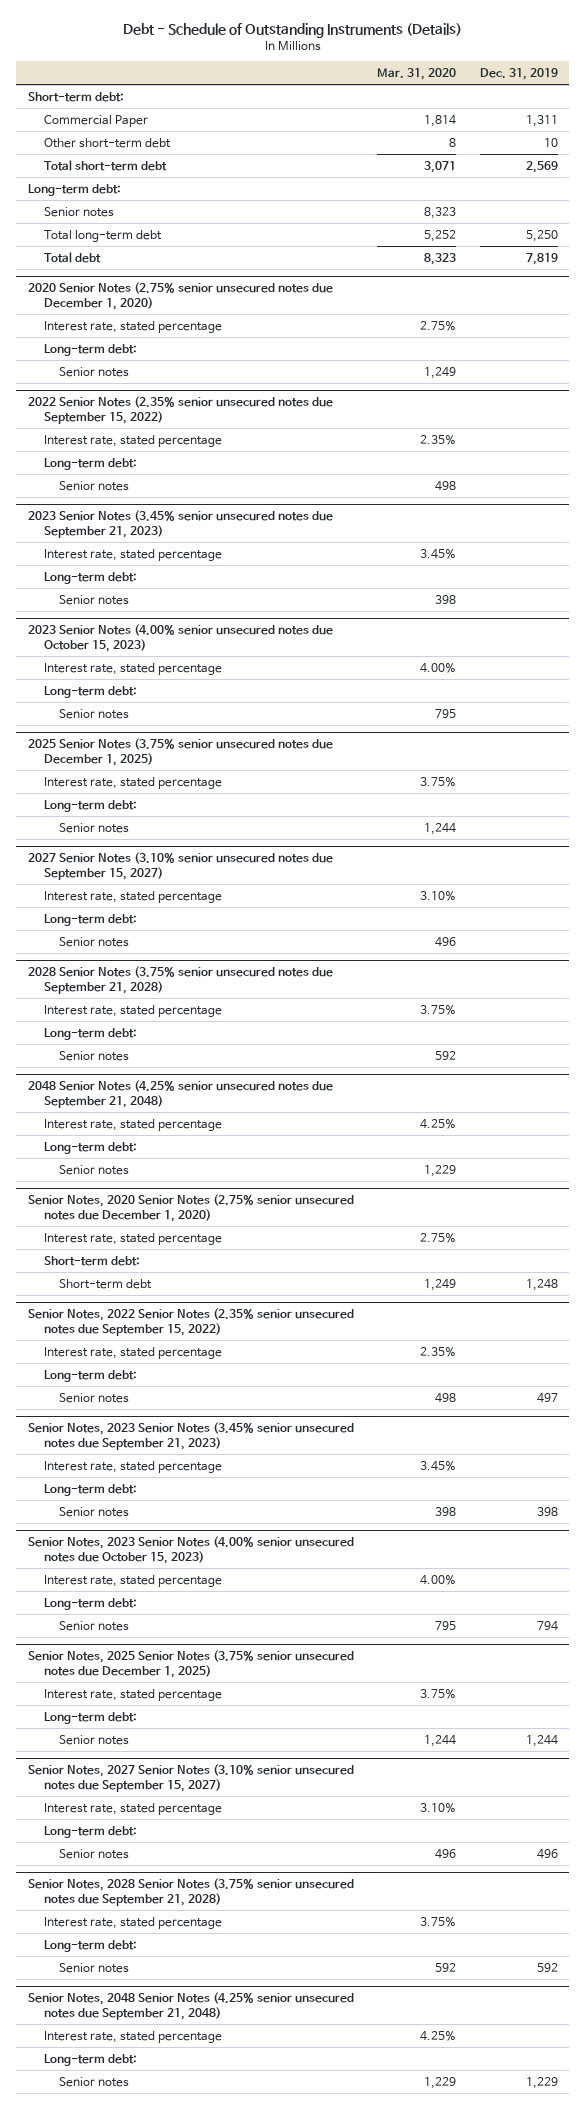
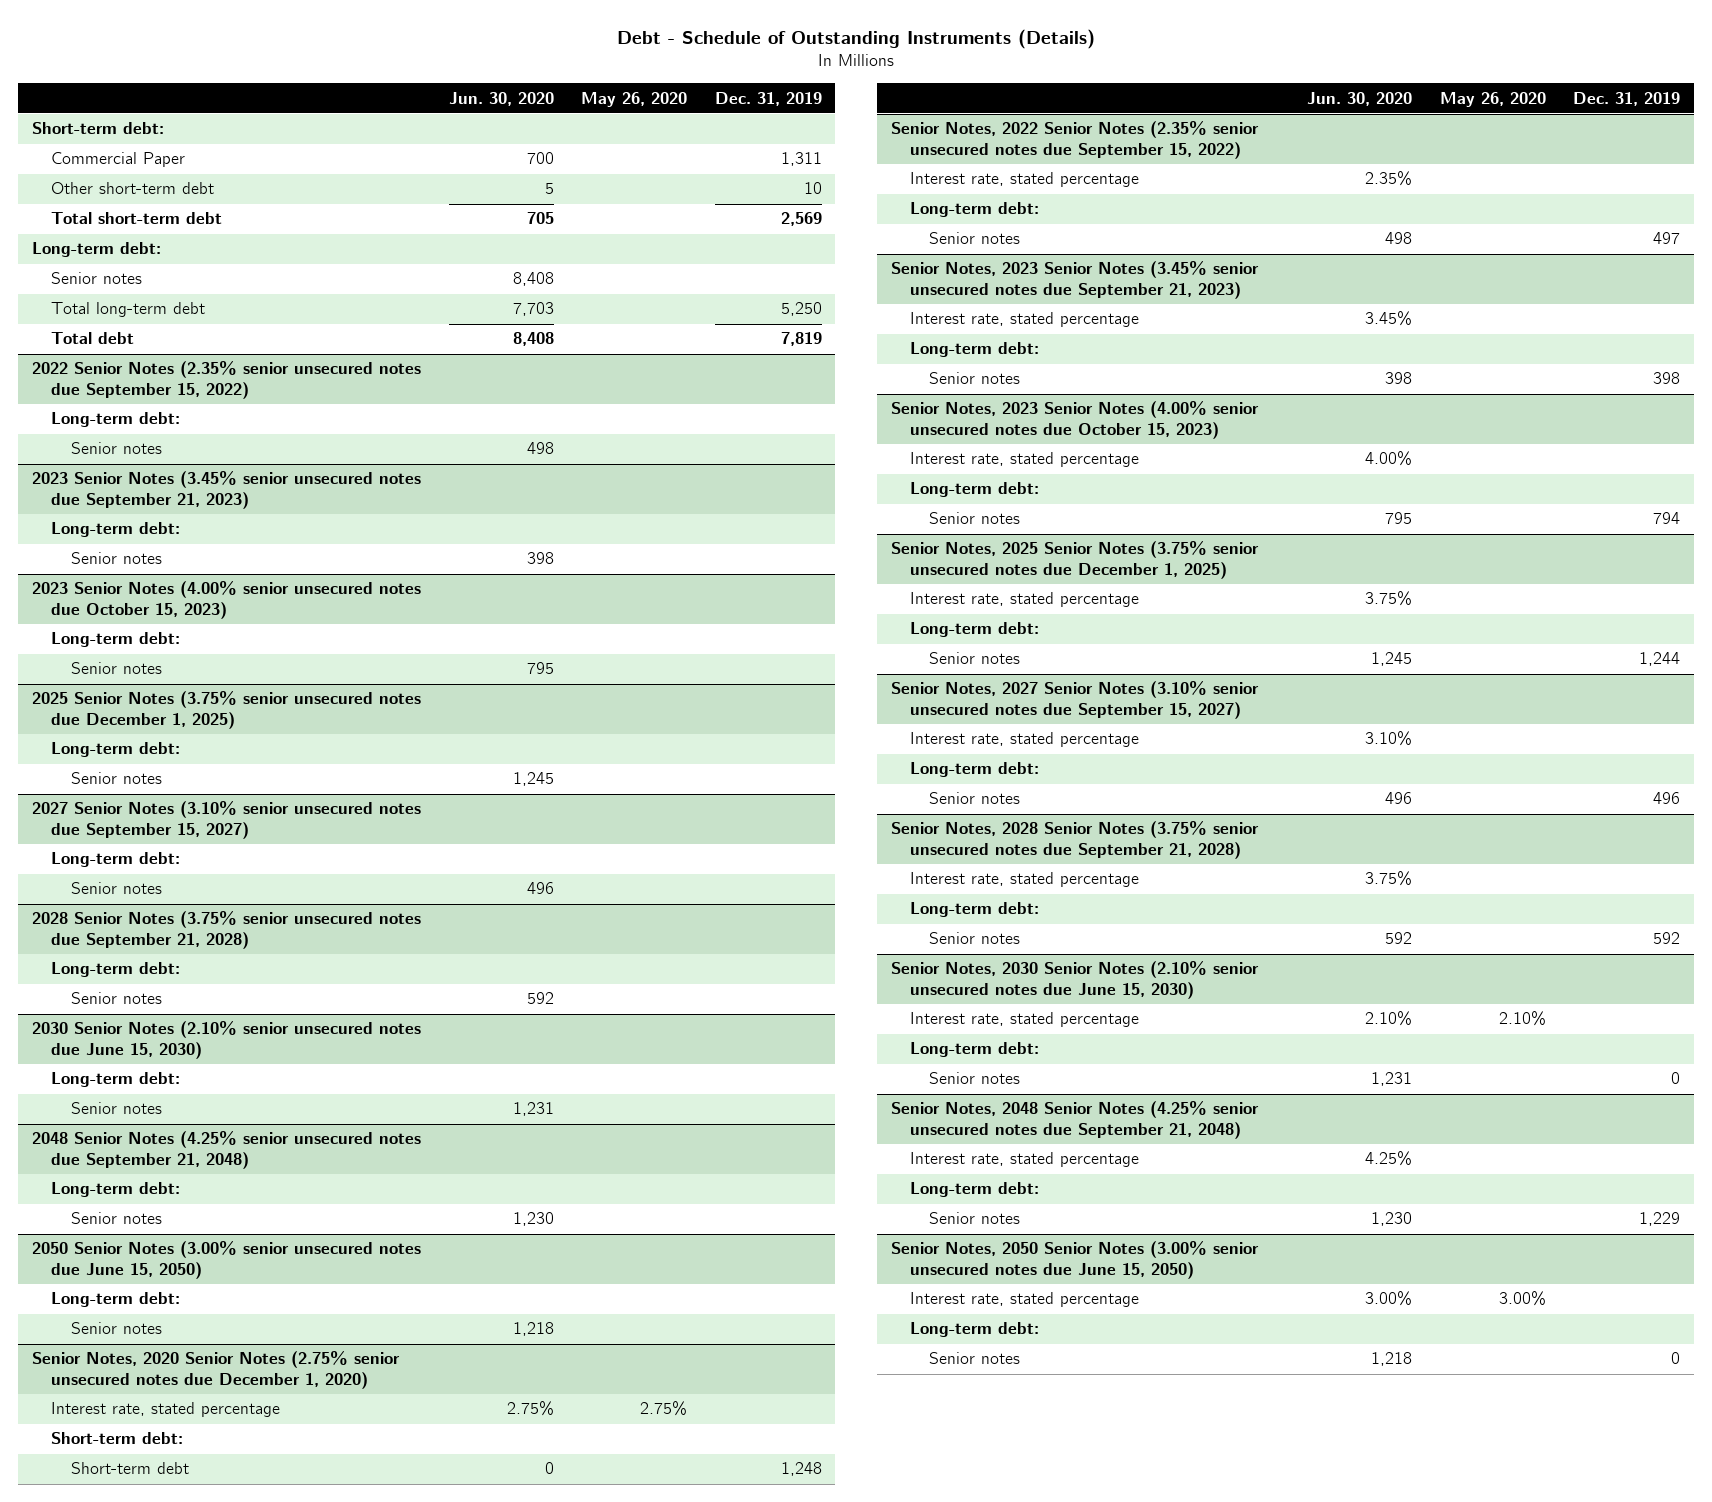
[377,68,457,81] Mar. 31, 2020 -> none
none -> [448,91,554,106] Jun. 30, 2020
none -> [581,91,688,107] May 26, 2020
[27,282,333,310] 2020 Senior Notes (2.75% senior unsecured notes due December 1, 2020) -> none
[43,320,222,333] Interest rate, stated percentage -> none
[43,343,137,356] Long-term debt: -> none
[59,366,130,377] Senior notes -> none
[43,434,222,447] Interest rate, stated percentage -> none
[43,548,222,561] Interest rate, stated percentage -> none
[43,662,222,675] Interest rate, stated percentage -> none
[43,776,222,789] Interest rate, stated percentage -> none
[43,890,222,903] Interest rate, stated percentage -> none
[43,1004,222,1017] Interest rate, stated percentage -> none
none -> [32,1021,422,1059] 2030 Senior Notes (2.10% senior unsecured notes due June 15, 2030)
none -> [51,1072,181,1088] Long-term debt:
none -> [70,1102,162,1115] Senior notes
[43,1118,222,1131] Interest rate, stated percentage -> none
none -> [32,1241,422,1279] 2050 Senior Notes (3.00% senior unsecured notes due June 15, 2050)
none -> [51,1292,181,1308] Long-term debt:
none -> [70,1322,162,1335] Senior notes
none -> [890,961,1259,999] Senior Notes, 2030 Senior Notes (2.10% senior unsecured notes due June 15, 2030)
none -> [909,1012,1139,1028] Interest rate, stated percentage
none -> [909,1042,1039,1058] Long-term debt:
none -> [929,1072,1021,1085] Senior notes
none -> [890,1241,1259,1279] Senior Notes, 2050 Senior Notes (3.00% senior unsecured notes due June 15, 2050)
none -> [909,1292,1139,1308] Interest rate, stated percentage
none -> [909,1322,1039,1338] Long-term debt:
none -> [929,1352,1021,1365] Senior notes

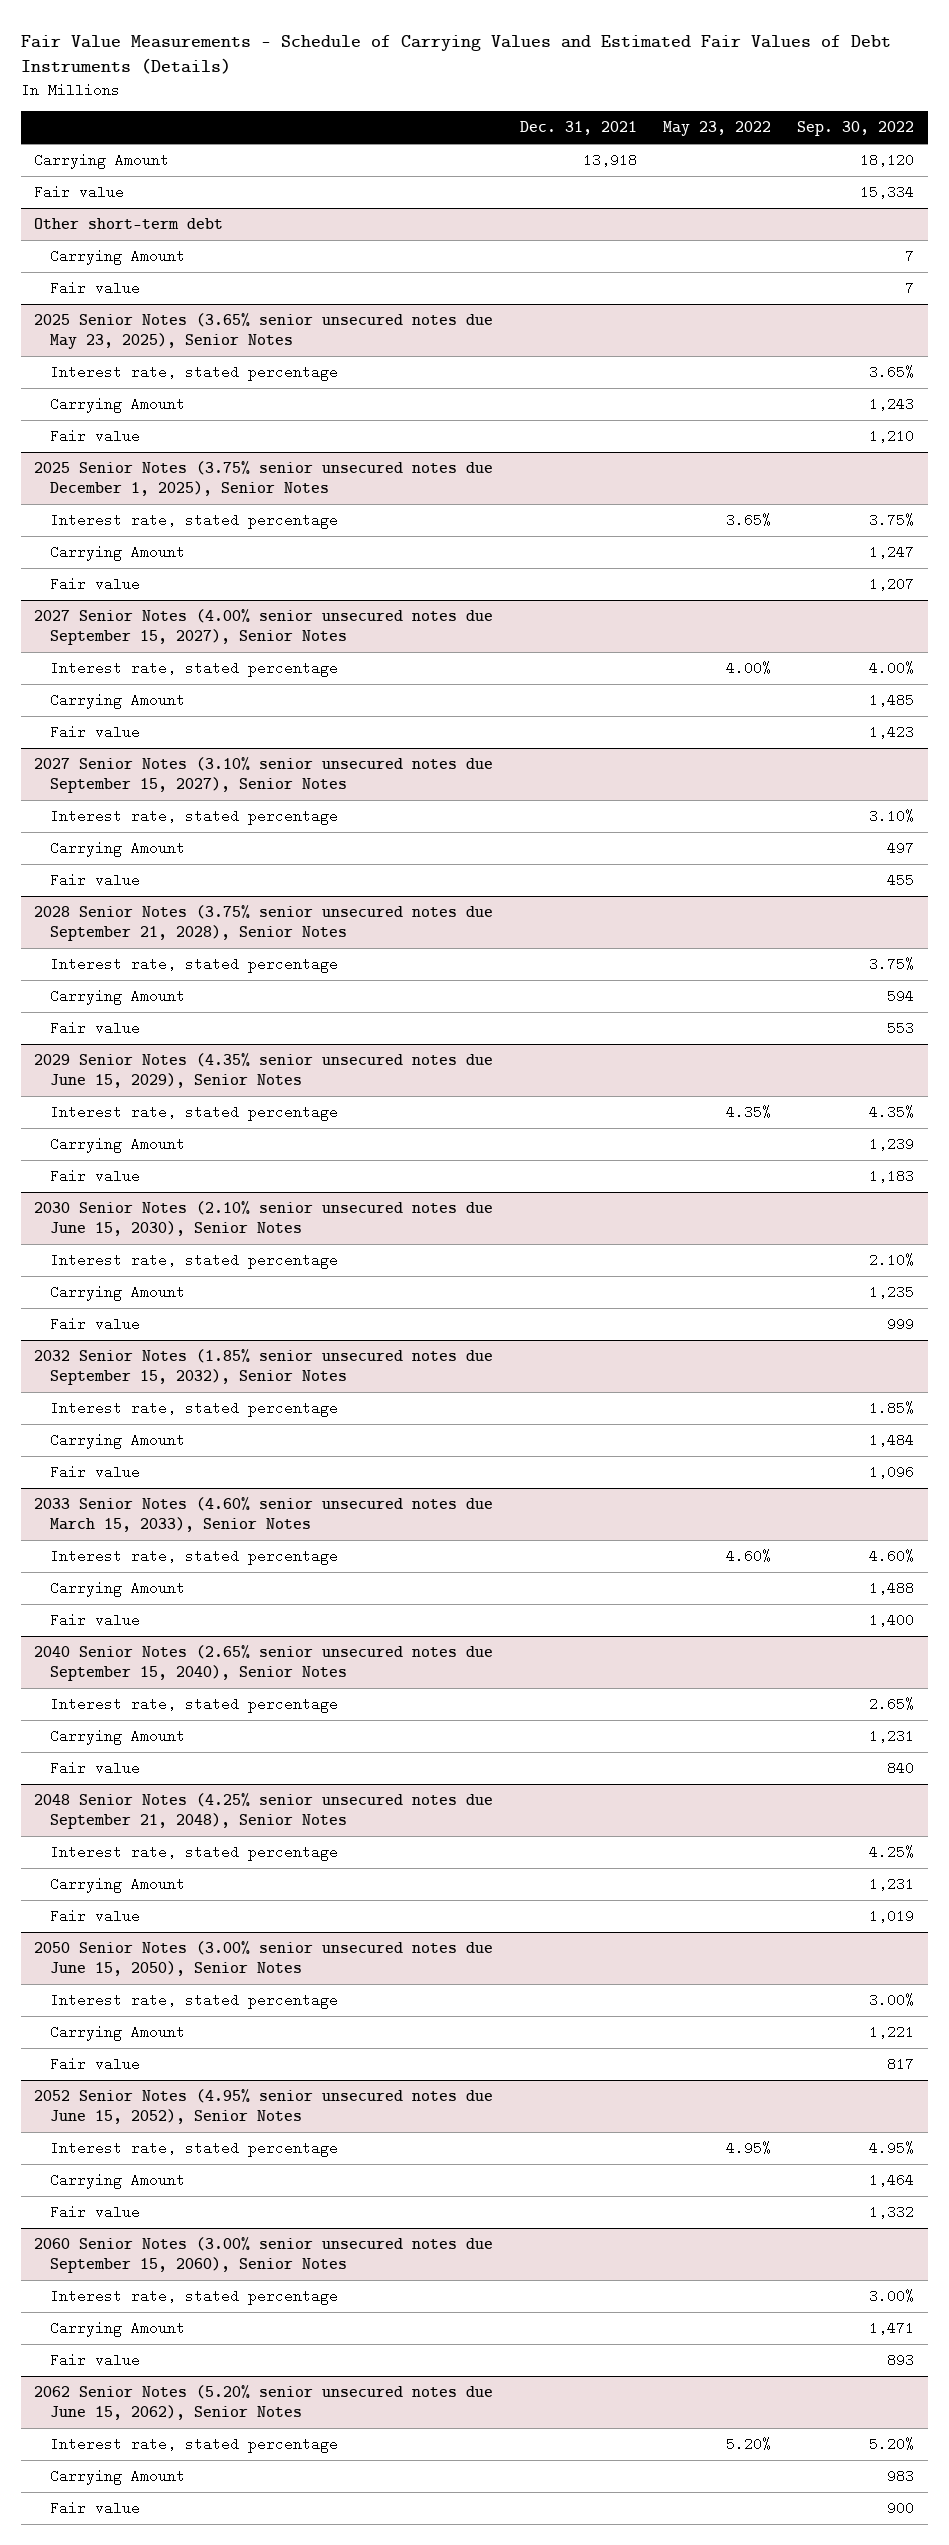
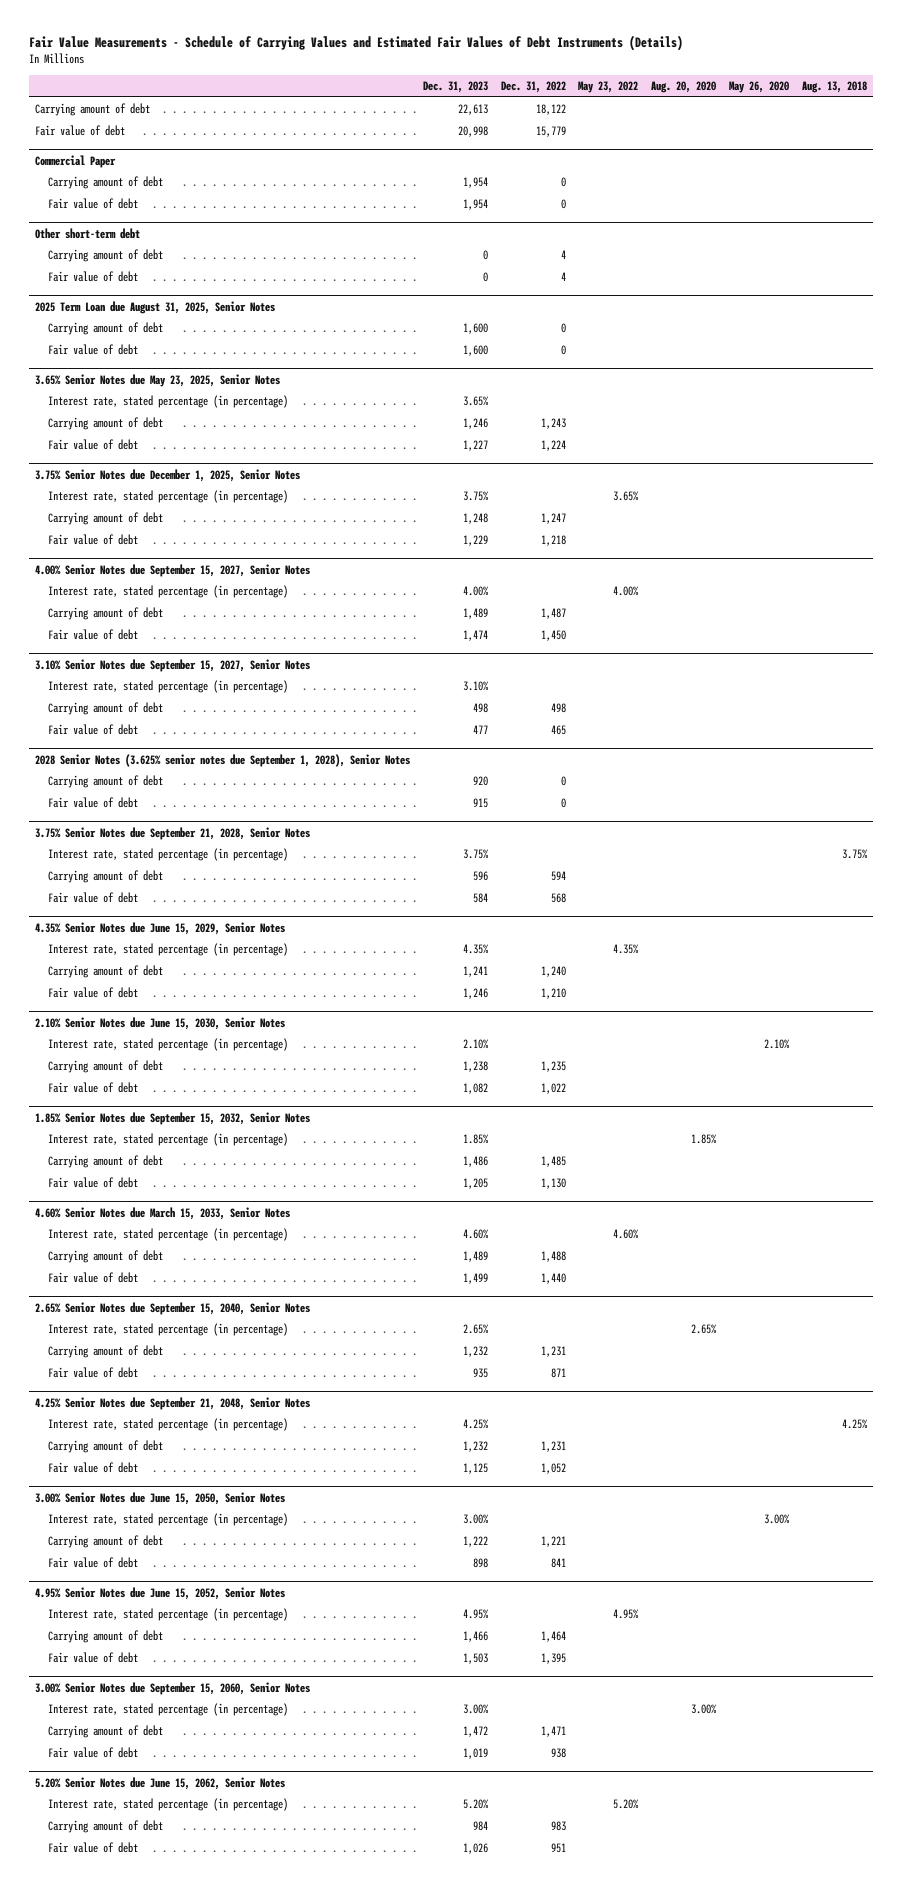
[519,121,637,136] Dec. 31, 2021 -> none
[797,121,915,137] Sep. 30, 2022 -> none
none -> [422,81,488,94] Dec. 31, 2023
none -> [500,81,566,94] Dec. 31, 2022
none -> [651,81,717,94] Aug. 20, 2020
none -> [728,81,789,94] May 26, 2020
none -> [801,81,867,94] Aug. 13, 2018
[34,152,170,169] Carrying Amount -> [35,103,151,117] Carrying amount of debt
[34,184,125,199] Fair value -> [35,125,126,137] Fair value of debt
none -> [35,154,117,168] Commercial Paper
none -> [48,176,164,190] Carrying amount of debt
none -> [48,198,139,210] Fair value of debt
[49,248,185,265] Carrying Amount -> [48,249,164,263] Carrying amount of debt
[49,280,140,295] Fair value -> [48,271,139,283] Fair value of debt
none -> [35,300,276,314] 2025 Term Loan due August 31, 2025, Senior Notes
none -> [48,322,164,336] Carrying amount of debt
none -> [48,344,139,356] Fair value of debt
[34,312,494,349] 2025 Senior Notes (3.65% senior unsecured notes due May 23, 2025), Senior Notes -> [35,373,281,387] 3.65% Senior Notes due May 23, 2025, Senior Notes
[49,364,338,381] Interest rate, stated percentage -> [48,395,289,409] Interest rate, stated percentage (in percentage)
[49,396,185,413] Carrying Amount -> [48,417,164,431] Carrying amount of debt
[49,428,140,443] Fair value -> [48,439,139,451] Fair value of debt
[34,460,494,496] 2025 Senior Notes (3.75% senior unsecured notes due December 1, 2025), Senior Notes -> [35,468,301,482] 3.75% Senior Notes due December 1, 2025, Senior Notes
[49,512,338,529] Interest rate, stated percentage -> [48,490,289,504] Interest rate, stated percentage (in percentage)
[49,544,185,561] Carrying Amount -> [48,512,164,526] Carrying amount of debt
[49,576,140,591] Fair value -> [48,534,139,546] Fair value of debt
[34,608,494,645] 2027 Senior Notes (4.00% senior unsecured notes due September 15, 2027), Senior Notes -> [35,563,311,577] 4.00% Senior Notes due September 15, 2027, Senior Notes
[49,660,338,677] Interest rate, stated percentage -> [48,585,289,599] Interest rate, stated percentage (in percentage)
[49,692,185,709] Carrying Amount -> [48,607,164,621] Carrying amount of debt
[49,724,140,739] Fair value -> [48,629,139,641] Fair value of debt
[34,756,494,793] 2027 Senior Notes (3.10% senior unsecured notes due September 15, 2027), Senior Notes -> [35,658,311,672] 3.10% Senior Notes due September 15, 2027, Senior Notes
[49,808,338,825] Interest rate, stated percentage -> [48,680,289,694] Interest rate, stated percentage (in percentage)
[49,840,185,857] Carrying Amount -> [48,702,164,716] Carrying amount of debt
[49,872,140,887] Fair value -> [48,724,139,736] Fair value of debt
none -> [35,753,411,767] 2028 Senior Notes (3.625% senior notes due September 1, 2028), Senior Notes
none -> [48,775,164,789] Carrying amount of debt
none -> [48,797,139,809] Fair value of debt
[34,904,494,941] 2028 Senior Notes (3.75% senior unsecured notes due September 21, 2028), Senior Notes -> [35,826,311,840] 3.75% Senior Notes due September 21, 2028, Senior Notes
[49,956,338,973] Interest rate, stated percentage -> [48,848,289,862] Interest rate, stated percentage (in percentage)
[49,988,185,1005] Carrying Amount -> [48,870,164,884] Carrying amount of debt
[49,1020,140,1035] Fair value -> [48,892,139,904] Fair value of debt
[34,1052,494,1088] 2029 Senior Notes (4.35% senior unsecured notes due June 15, 2029), Senior Notes -> [35,921,286,935] 4.35% Senior Notes due June 15, 2029, Senior Notes
[49,1104,338,1121] Interest rate, stated percentage -> [48,943,289,957] Interest rate, stated percentage (in percentage)
[49,1136,185,1153] Carrying Amount -> [48,965,164,979] Carrying amount of debt
[49,1168,140,1183] Fair value -> [48,987,139,999] Fair value of debt
[34,1200,494,1236] 2030 Senior Notes (2.10% senior unsecured notes due June 15, 2030), Senior Notes -> [35,1016,286,1030] 2.10% Senior Notes due June 15, 2030, Senior Notes
[49,1252,338,1269] Interest rate, stated percentage -> [48,1038,289,1052] Interest rate, stated percentage (in percentage)
[49,1284,185,1301] Carrying Amount -> [48,1060,164,1074] Carrying amount of debt
[49,1316,140,1331] Fair value -> [48,1082,139,1094] Fair value of debt
[34,1348,494,1385] 2032 Senior Notes (1.85% senior unsecured notes due September 15, 2032), Senior Notes -> [35,1111,311,1125] 1.85% Senior Notes due September 15, 2032, Senior Notes
[49,1400,338,1417] Interest rate, stated percentage -> [48,1133,289,1147] Interest rate, stated percentage (in percentage)
[49,1432,185,1449] Carrying Amount -> [48,1155,164,1169] Carrying amount of debt
[49,1464,140,1479] Fair value -> [48,1177,139,1189] Fair value of debt
[34,1496,494,1532] 2033 Senior Notes (4.60% senior unsecured notes due March 15, 2033), Senior Notes -> [35,1206,291,1220] 4.60% Senior Notes due March 15, 2033, Senior Notes
[49,1548,338,1565] Interest rate, stated percentage -> [48,1228,289,1242] Interest rate, stated percentage (in percentage)
[49,1580,185,1597] Carrying Amount -> [48,1250,164,1264] Carrying amount of debt
[49,1612,140,1627] Fair value -> [48,1272,139,1284] Fair value of debt
[34,1644,494,1681] 2040 Senior Notes (2.65% senior unsecured notes due September 15, 2040), Senior Notes -> [35,1301,311,1315] 2.65% Senior Notes due September 15, 2040, Senior Notes
[49,1696,338,1713] Interest rate, stated percentage -> [48,1323,289,1337] Interest rate, stated percentage (in percentage)
[49,1728,185,1745] Carrying Amount -> [48,1345,164,1359] Carrying amount of debt
[49,1760,140,1775] Fair value -> [48,1367,139,1379] Fair value of debt
[34,1792,494,1829] 2048 Senior Notes (4.25% senior unsecured notes due September 21, 2048), Senior Notes -> [35,1396,311,1410] 4.25% Senior Notes due September 21, 2048, Senior Notes
[49,1844,338,1861] Interest rate, stated percentage -> [48,1418,289,1432] Interest rate, stated percentage (in percentage)
[49,1876,185,1893] Carrying Amount -> [48,1440,164,1454] Carrying amount of debt
[49,1908,140,1923] Fair value -> [48,1462,139,1474] Fair value of debt
[34,1940,494,1976] 2050 Senior Notes (3.00% senior unsecured notes due June 15, 2050), Senior Notes -> [35,1491,286,1505] 3.00% Senior Notes due June 15, 2050, Senior Notes
[49,1992,338,2009] Interest rate, stated percentage -> [48,1513,289,1527] Interest rate, stated percentage (in percentage)
[49,2024,185,2041] Carrying Amount -> [48,1535,164,1549] Carrying amount of debt
[49,2056,140,2071] Fair value -> [48,1557,139,1569] Fair value of debt
[34,2088,494,2124] 2052 Senior Notes (4.95% senior unsecured notes due June 15, 2052), Senior Notes -> [35,1586,286,1600] 4.95% Senior Notes due June 15, 2052, Senior Notes
[49,2140,338,2157] Interest rate, stated percentage -> [48,1608,289,1622] Interest rate, stated percentage (in percentage)
[49,2172,185,2189] Carrying Amount -> [48,1630,164,1644] Carrying amount of debt
[49,2204,140,2219] Fair value -> [48,1652,139,1664] Fair value of debt
[34,2236,494,2273] 2060 Senior Notes (3.00% senior unsecured notes due September 15, 2060), Senior Notes -> [35,1681,311,1695] 3.00% Senior Notes due September 15, 2060, Senior Notes
[49,2288,338,2305] Interest rate, stated percentage -> [48,1703,289,1717] Interest rate, stated percentage (in percentage)
[49,2320,185,2337] Carrying Amount -> [48,1725,164,1739] Carrying amount of debt
[49,2352,140,2367] Fair value -> [48,1747,139,1759] Fair value of debt
[34,2384,494,2420] 2062 Senior Notes (5.20% senior unsecured notes due June 15, 2062), Senior Notes -> [35,1776,286,1790] 5.20% Senior Notes due June 15, 2062, Senior Notes
[49,2436,338,2453] Interest rate, stated percentage -> [48,1798,289,1812] Interest rate, stated percentage (in percentage)
[49,2468,185,2485] Carrying Amount -> [48,1820,164,1834] Carrying amount of debt
[49,2500,140,2515] Fair value -> [48,1842,139,1854] Fair value of debt

